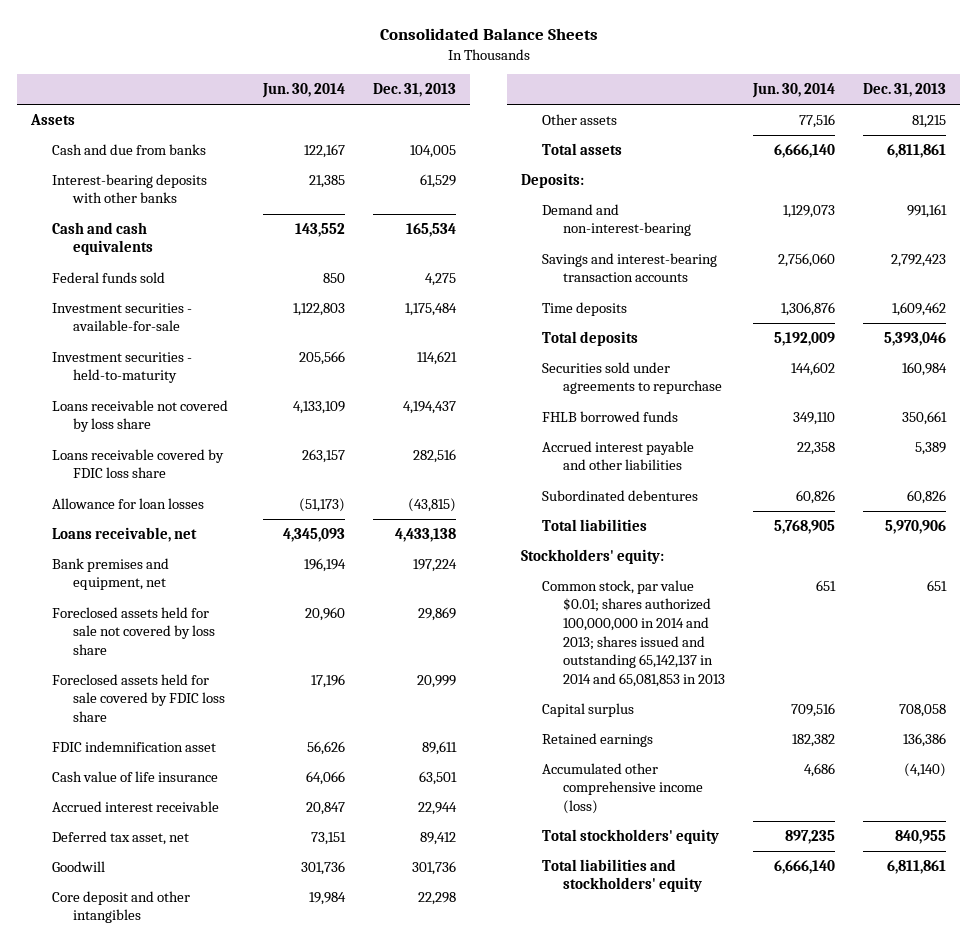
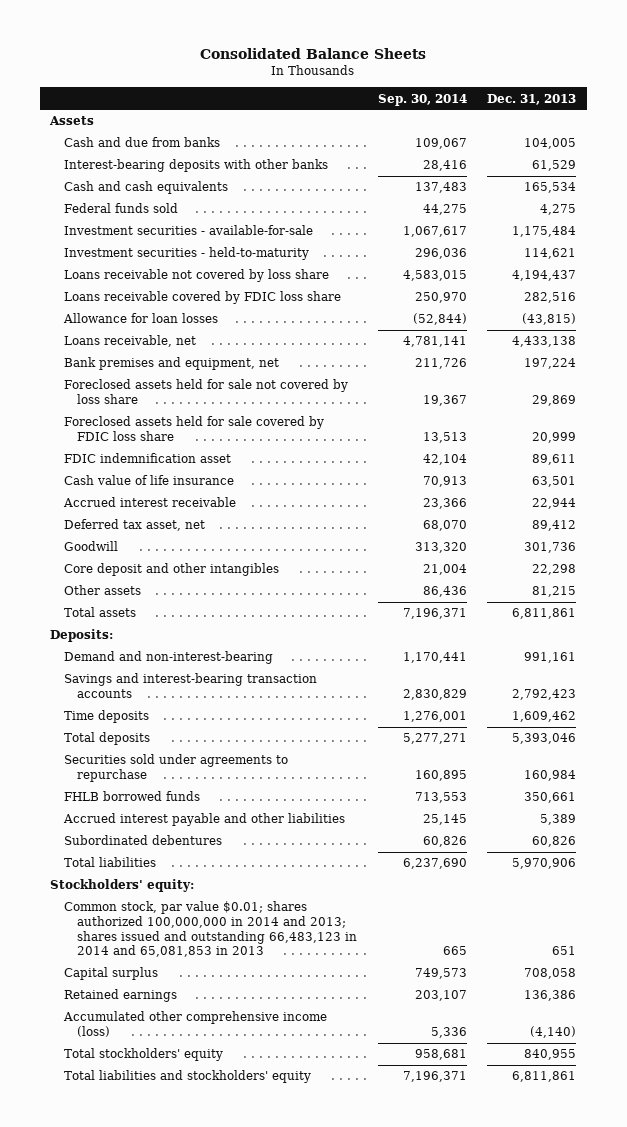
[262,83,346,99] Jun. 30, 2014 -> none
none -> [377,93,467,106] Sep. 30, 2014
[541,579,725,687] Common stock, par value $0.01; shares authorized 100,000,000 in 2014 and 2013; shares issued and outstanding 65,142,137 in 2014 and 65,081,853 in 2013 -> [63,901,357,958] Common stock, par value $0.01; shares authorized 100,000,000 in 2014 and 2013; shares issued and outstanding 66,483,123 in 2014 and 65,081,853 in 2013

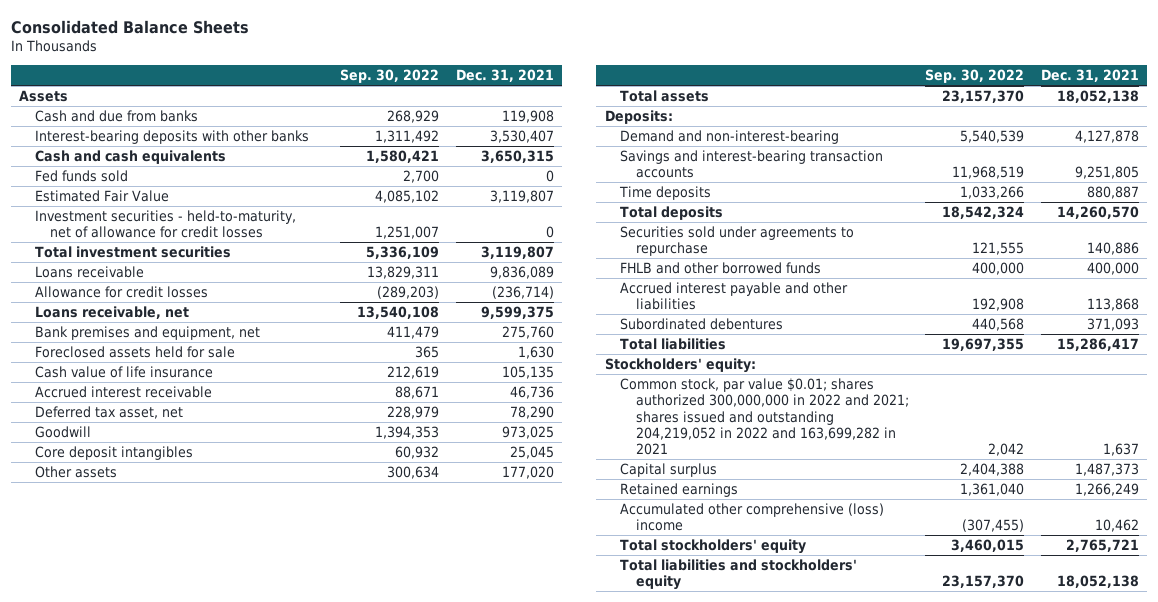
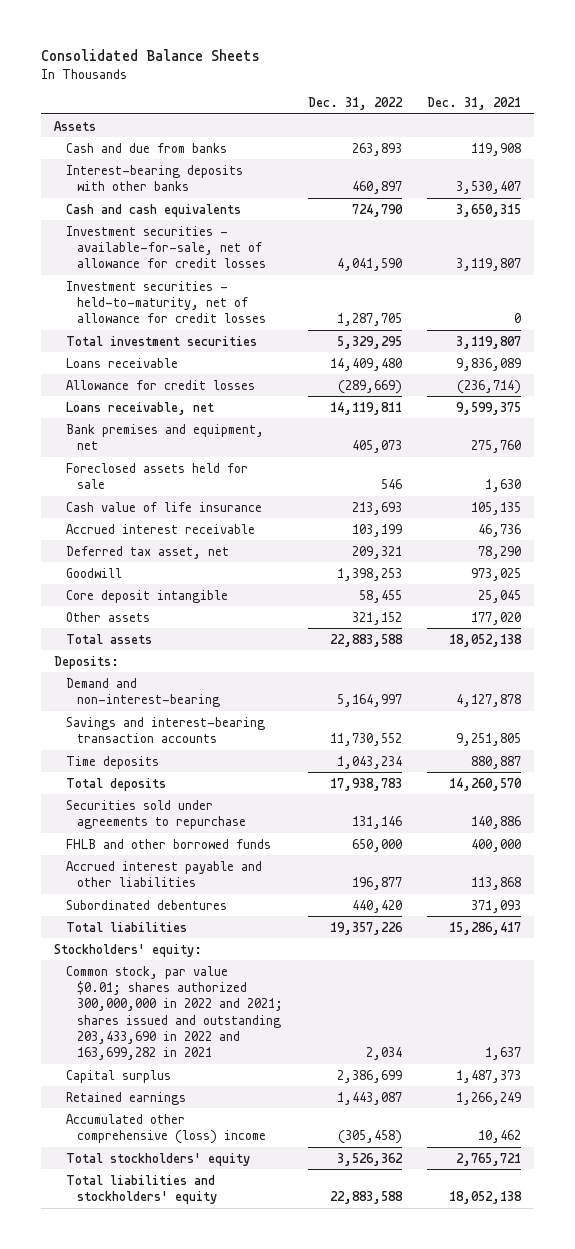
[339,69,439,84] Sep. 30, 2022 -> none
none -> [308,97,404,111] Dec. 31, 2022
[34,170,128,183] Fed funds sold -> none
[34,190,169,203] Estimated Fair Value -> [65,225,267,269] Investment securities - available-for-sale, net of allowance for credit losses
[34,446,193,461] Core deposit intangibles -> [65,589,228,603] Core deposit intangible
[620,378,909,456] Common stock, par value $0.01; shares authorized 300,000,000 in 2022 and 2021; shares issued and outstanding 204,219,052 in 2022 and 163,699,282 in 2021 -> [65,965,284,1061] Common stock, par value $0.01; shares authorized 300,000,000 in 2022 and 2021; shares issued and outstanding 203,433,690 in 2022 and 163,699,282 in 2021

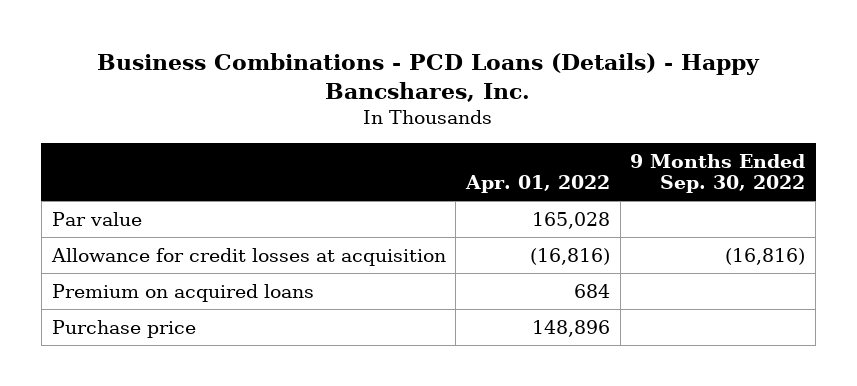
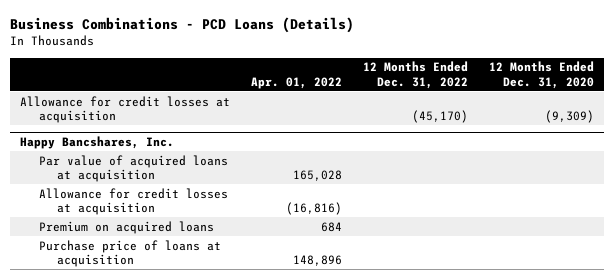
[97,53,761,103] Business Combinations - PCD Loans (Details) - Happy Bancshares, Inc. -> [9,16,354,33] Business Combinations - PCD Loans (Details)
[630,153,806,194] 9 Months Ended Sep. 30, 2022 -> none
none -> [362,61,468,89] 12 Months Ended Dec. 31, 2022
none -> [488,61,594,89] 12 Months Ended Dec. 31, 2020
none -> [20,95,231,123] Allowance for credit losses at acquisition
none -> [20,135,175,149] Happy Bancshares, Inc.
[51,211,142,226] Par value -> [38,154,228,182] Par value of acquired loans at acquisition
[51,319,196,338] Purchase price -> [38,239,221,267] Purchase price of loans at acquisition

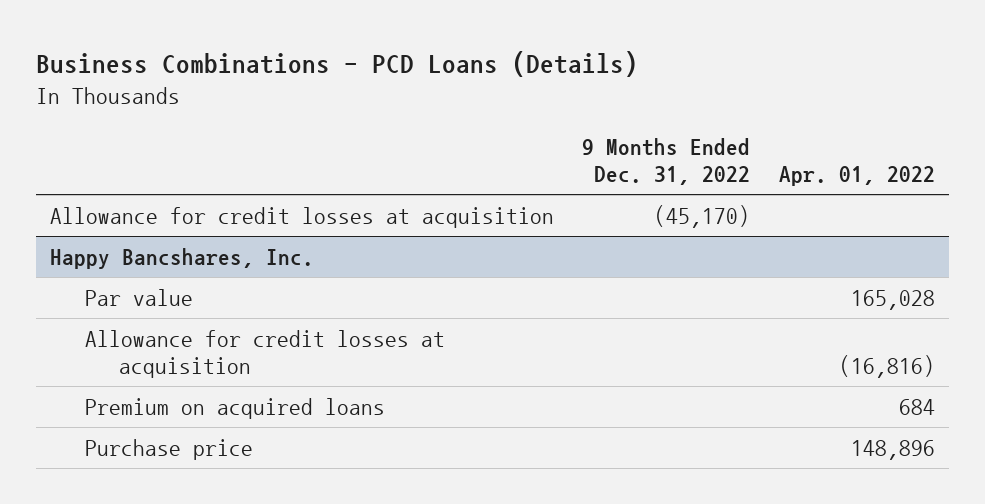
[362,61,468,89] 12 Months Ended Dec. 31, 2022 -> none
[488,61,594,89] 12 Months Ended Dec. 31, 2020 -> none
none -> [582,137,751,186] 9 Months Ended Dec. 31, 2022
[38,154,228,182] Par value of acquired loans at acquisition -> [84,288,193,306] Par value
[38,239,221,267] Purchase price of loans at acquisition -> [84,438,253,460] Purchase price

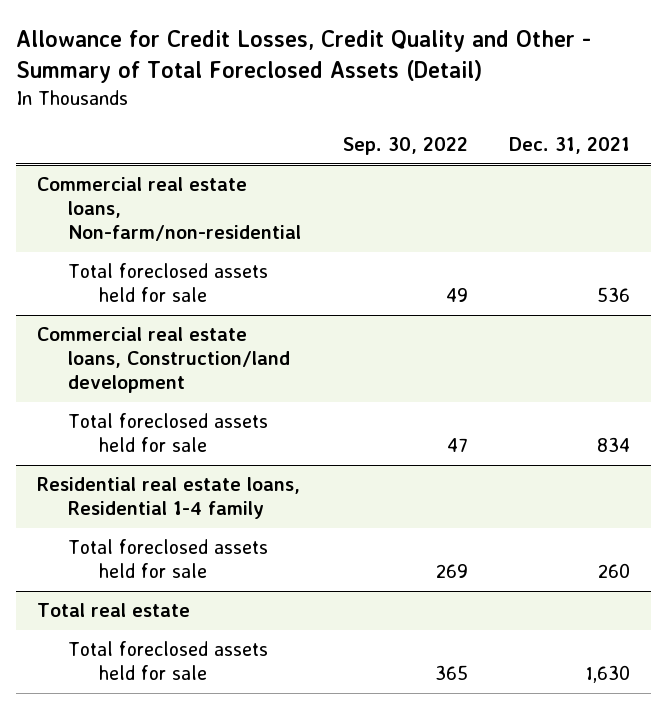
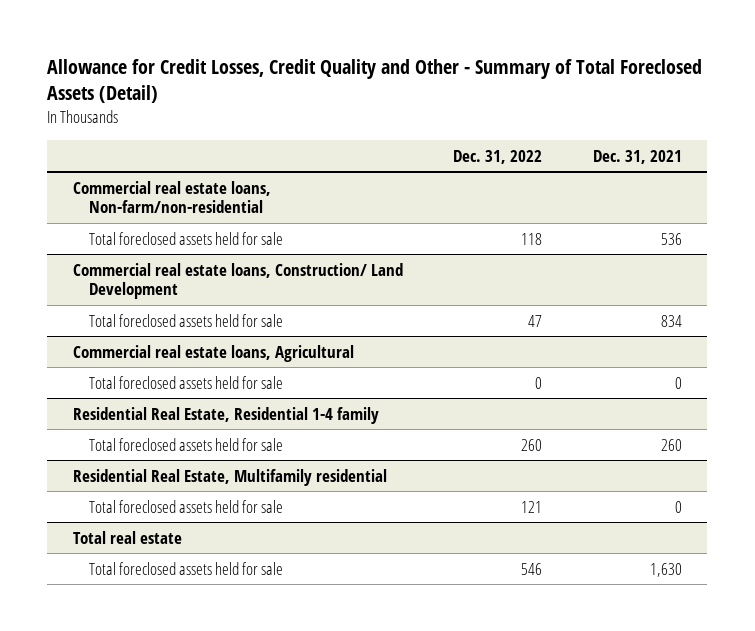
[342,137,468,156] Sep. 30, 2022 -> none
none -> [453,149,543,164] Dec. 31, 2022
[37,327,291,393] Commercial real estate loans, Construction/land development -> [72,262,403,300] Commercial real estate loans, Construction/ Land Development
none -> [72,344,354,362] Commercial real estate loans, Agricultural
none -> [88,375,283,389] Total foreclosed assets held for sale
[37,477,301,520] Residential real estate loans, Residential 1-4 family -> [72,406,379,424] Residential Real Estate, Residential 1-4 family
none -> [72,468,387,486] Residential Real Estate, Multifamily residential
none -> [88,499,283,513] Total foreclosed assets held for sale

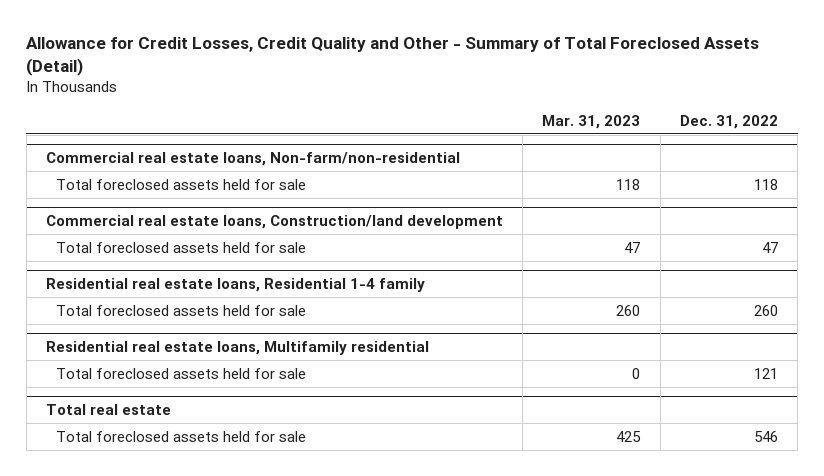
[593,149,683,164] Dec. 31, 2021 -> none
none -> [542,114,641,129] Mar. 31, 2023
[72,262,403,300] Commercial real estate loans, Construction/ Land Development -> [45,214,503,229] Commercial real estate loans, Construction/land development
[72,344,354,362] Commercial real estate loans, Agricultural -> none
[88,375,283,389] Total foreclosed assets held for sale -> none
[72,406,379,424] Residential Real Estate, Residential 1-4 family -> [45,277,425,292] Residential real estate loans, Residential 1-4 family
[72,468,387,486] Residential Real Estate, Multifamily residential -> [45,340,429,355] Residential real estate loans, Multifamily residential

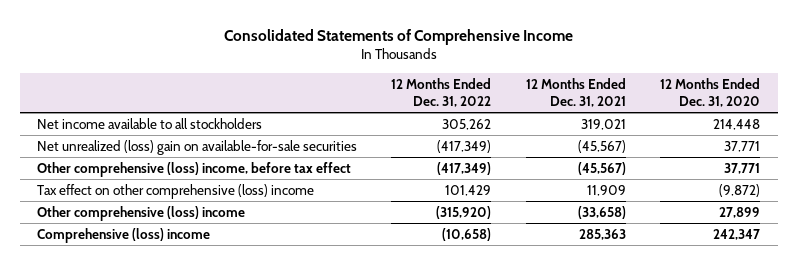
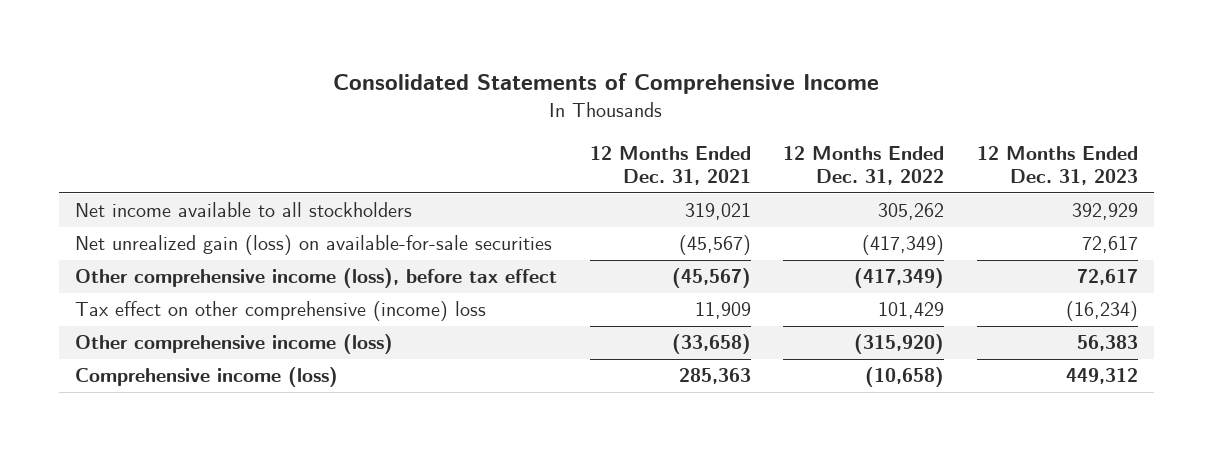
[660,77,761,108] 12 Months Ended Dec. 31, 2020 -> none
none -> [976,145,1138,186] 12 Months Ended Dec. 31, 2023
[36,139,357,155] Net unrealized (loss) gain on available-for-sale securities -> [75,235,553,256] Net unrealized gain (loss) on available-for-sale securities
[36,161,351,177] Other comprehensive (loss) income, before tax effect -> [75,268,558,289] Other comprehensive income (loss), before tax effect
[36,183,314,199] Tax effect on other comprehensive (loss) income -> [75,301,487,322] Tax effect on other comprehensive (income) loss
[36,205,245,221] Other comprehensive (loss) income -> [75,334,394,355] Other comprehensive income (loss)
[36,227,210,243] Comprehensive (loss) income -> [75,367,339,388] Comprehensive income (loss)

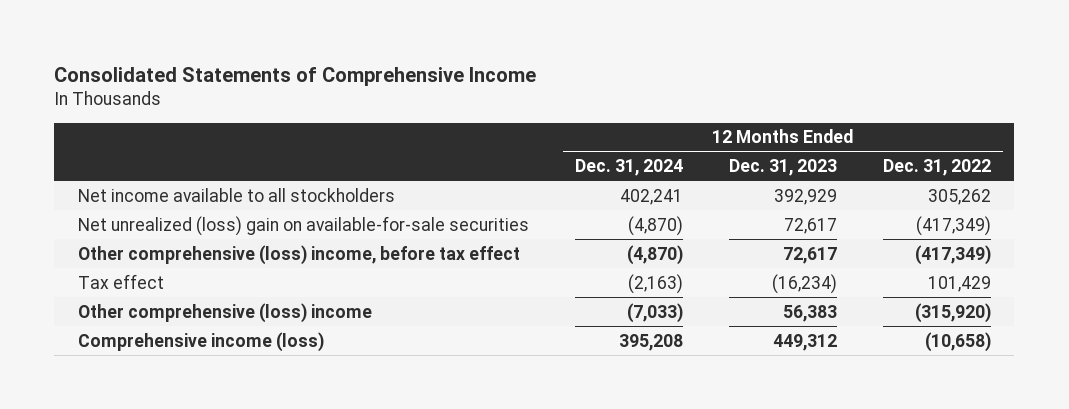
[589,145,751,186] 12 Months Ended Dec. 31, 2021 -> none
none -> [574,158,683,176] Dec. 31, 2024
[75,235,553,256] Net unrealized gain (loss) on available-for-sale securities -> [77,215,529,236] Net unrealized (loss) gain on available-for-sale securities
[75,268,558,289] Other comprehensive income (loss), before tax effect -> [77,244,520,265] Other comprehensive (loss) income, before tax effect
[75,301,487,322] Tax effect on other comprehensive (income) loss -> [77,273,164,289] Tax effect
[75,334,394,355] Other comprehensive income (loss) -> [77,302,372,323] Other comprehensive (loss) income

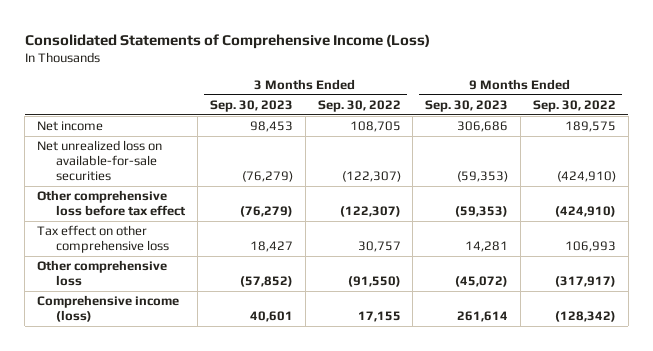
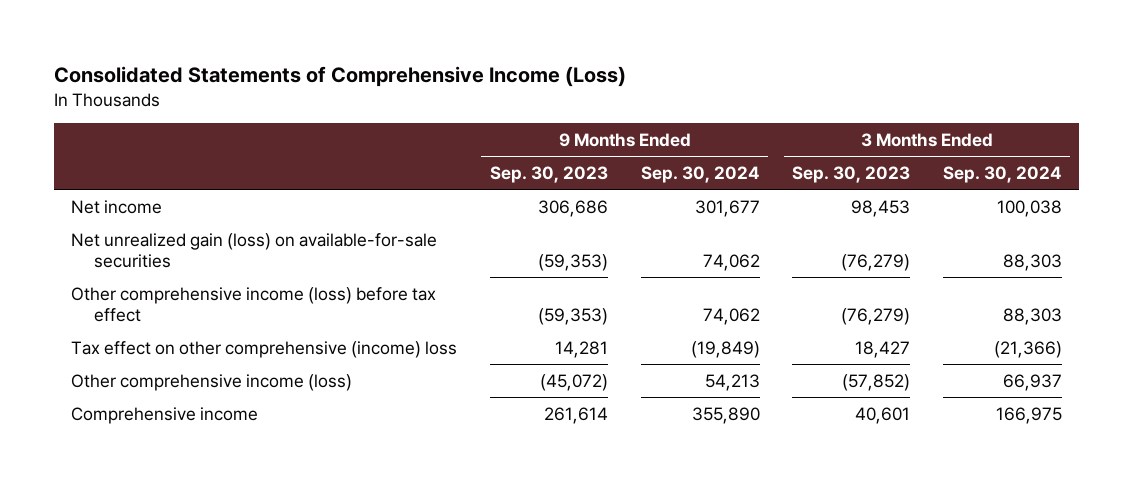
[317,99,401,112] Sep. 30, 2022 -> none
[532,99,616,112] Sep. 30, 2022 -> none
none -> [640,165,760,183] Sep. 30, 2024
none -> [943,165,1063,183] Sep. 30, 2024
[37,140,163,181] Net unrealized loss on available-for-sale securities -> [70,232,437,269] Net unrealized gain (loss) on available-for-sale securities
[37,190,187,217] Other comprehensive loss before tax effect -> [70,286,436,323] Other comprehensive income (loss) before tax effect
[37,225,170,254] Tax effect on other comprehensive loss -> [70,340,457,358] Tax effect on other comprehensive (income) loss
[37,260,168,287] Other comprehensive loss -> [70,373,352,391] Other comprehensive income (loss)
[37,295,180,323] Comprehensive income (loss) -> [70,406,258,424] Comprehensive income

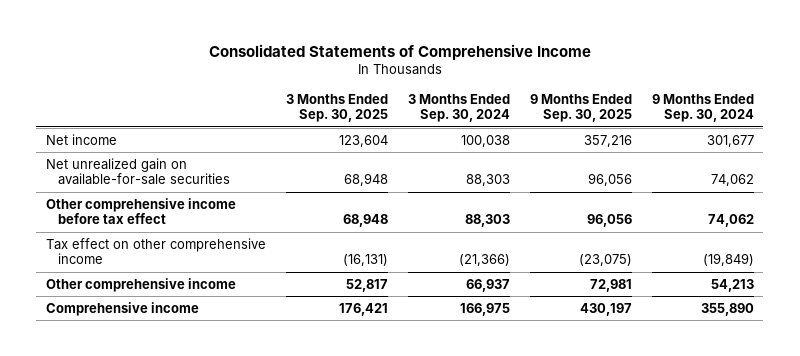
[54,65,627,87] Consolidated Statements of Comprehensive Income (Loss) -> [208,43,591,60] Consolidated Statements of Comprehensive Income
[489,165,608,183] Sep. 30, 2023 -> none
[792,165,911,183] Sep. 30, 2023 -> none
none -> [286,93,389,123] 3 Months Ended Sep. 30, 2025
none -> [529,93,632,123] 9 Months Ended Sep. 30, 2025
[70,232,437,269] Net unrealized gain (loss) on available-for-sale securities -> [46,157,230,186] Net unrealized gain on available-for-sale securities
[70,286,436,323] Other comprehensive income (loss) before tax effect -> [46,197,237,225] Other comprehensive income before tax effect
[70,340,457,358] Tax effect on other comprehensive (income) loss -> [46,237,267,265] Tax effect on other comprehensive income
[70,373,352,391] Other comprehensive income (loss) -> [46,277,237,292] Other comprehensive income

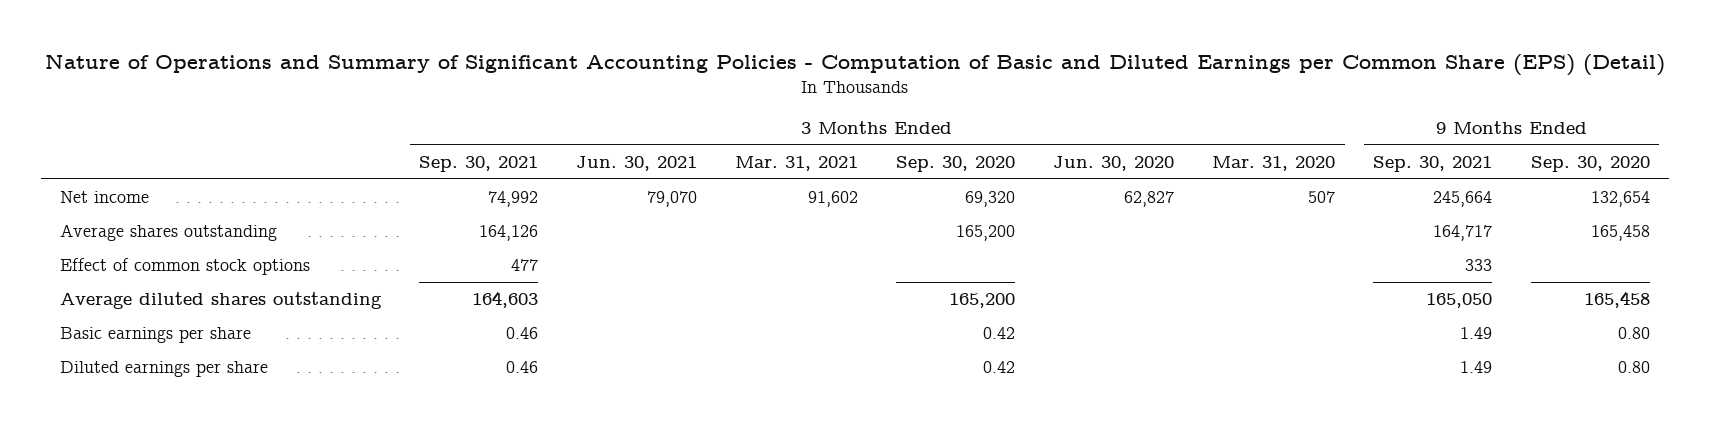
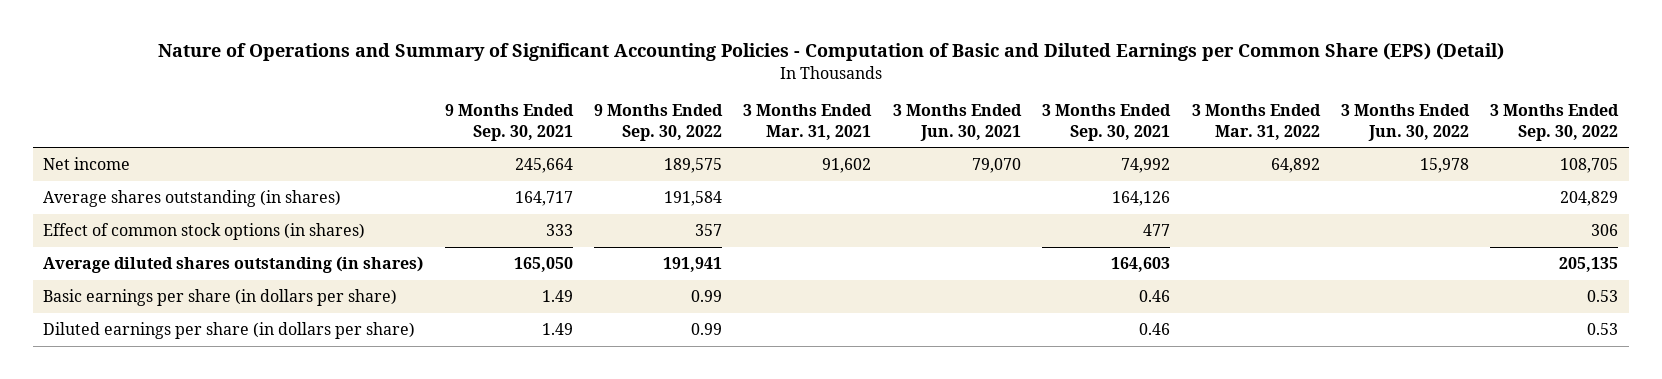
[896,155,1016,172] Sep. 30, 2020 -> none
[1053,155,1175,171] Jun. 30, 2020 -> none
[1212,155,1336,171] Mar. 31, 2020 -> none
[1530,155,1650,172] Sep. 30, 2020 -> none
none -> [594,104,724,141] 9 Months Ended Sep. 30, 2022
none -> [1191,104,1321,140] 3 Months Ended Mar. 31, 2022
none -> [1341,104,1471,141] 3 Months Ended Jun. 30, 2022
none -> [1490,104,1620,141] 3 Months Ended Sep. 30, 2022
[60,224,278,242] Average shares outstanding -> [43,190,342,208] Average shares outstanding (in shares)
[60,258,311,276] Effect of common stock options -> [43,223,366,241] Effect of common stock options (in shares)
[60,292,383,310] Average diluted shares outstanding -> [43,256,424,274] Average diluted shares outstanding (in shares)
[60,327,252,344] Basic earnings per share -> [43,289,398,307] Basic earnings per share (in dollars per share)
[60,361,269,378] Diluted earnings per share -> [43,322,416,340] Diluted earnings per share (in dollars per share)

